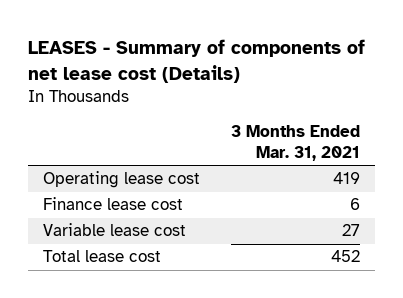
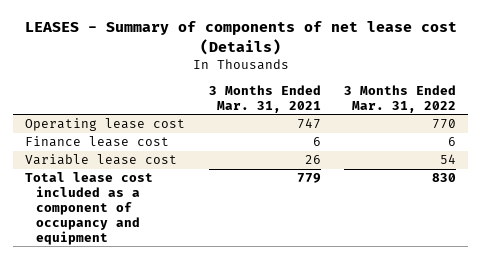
none -> [344,85,457,113] 3 Months Ended Mar. 31, 2022
[332,172,360,185] 419 -> [296,118,321,130] 747
[341,224,360,237] 27 -> [304,155,321,165] 26
[43,250,162,263] Total lease cost -> [24,172,153,245] Total lease cost included as a component of occupancy and equipment
[330,250,360,263] 452 -> [296,173,321,184] 779

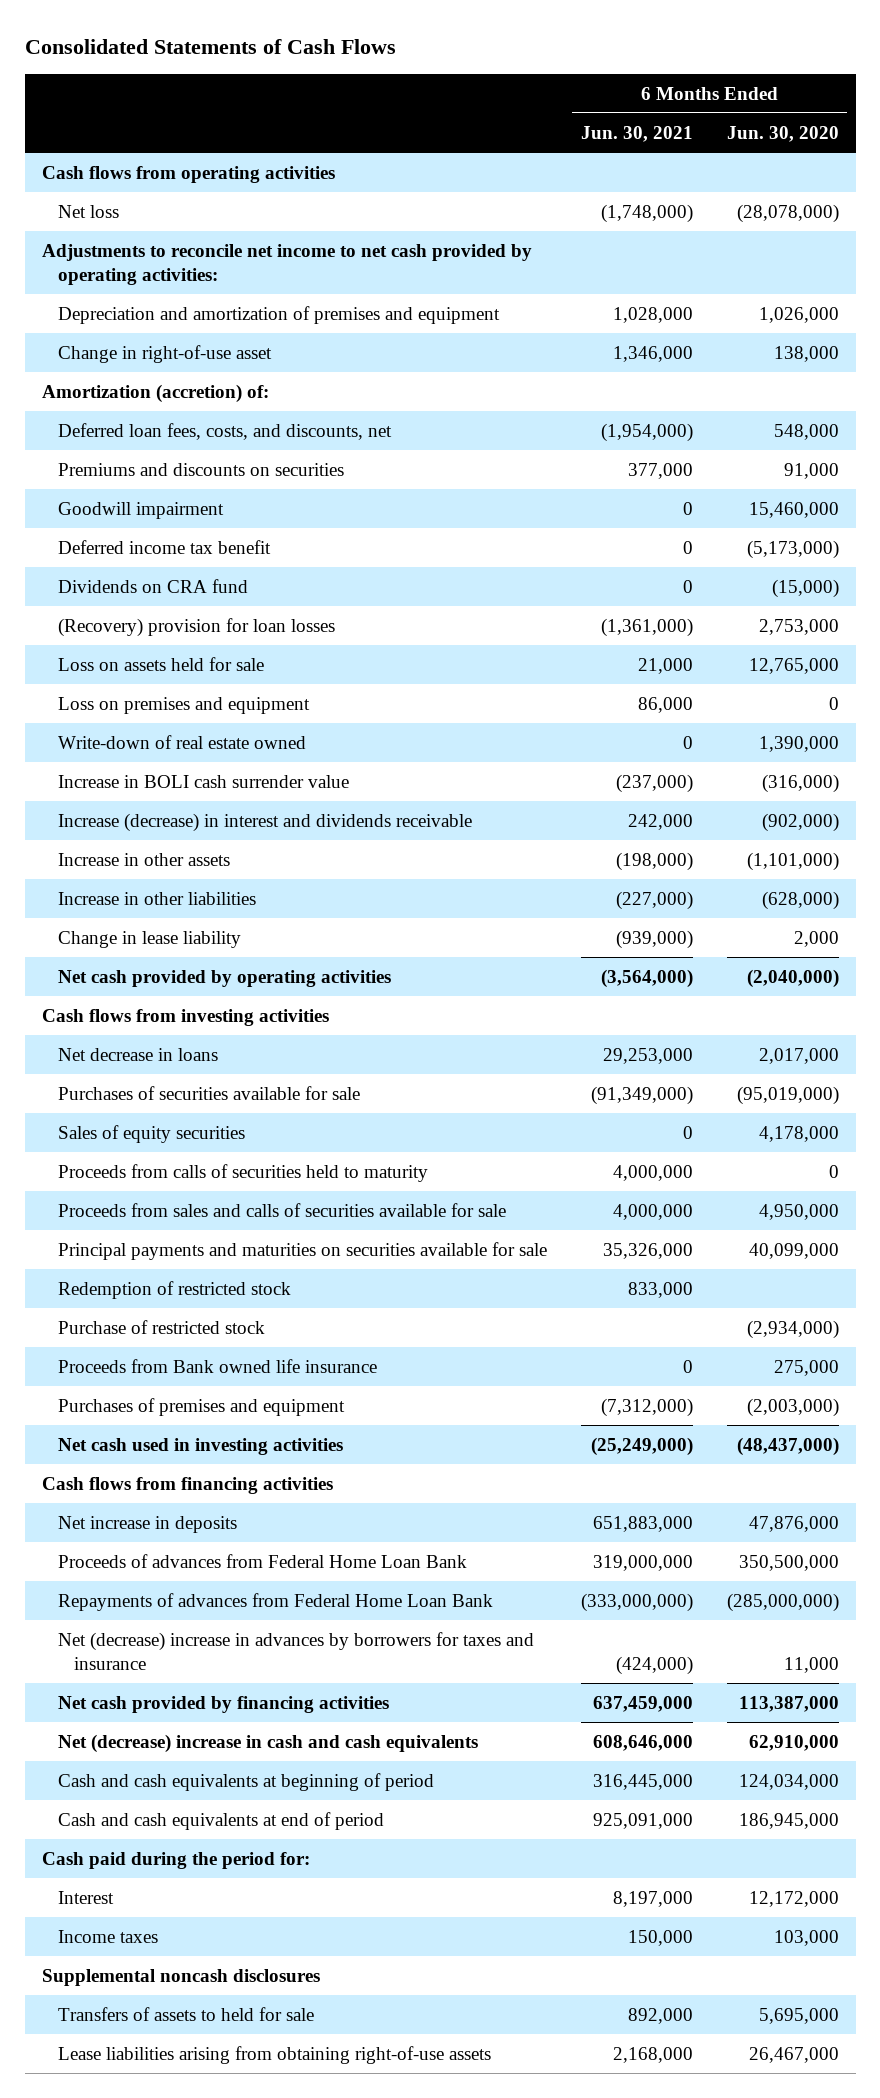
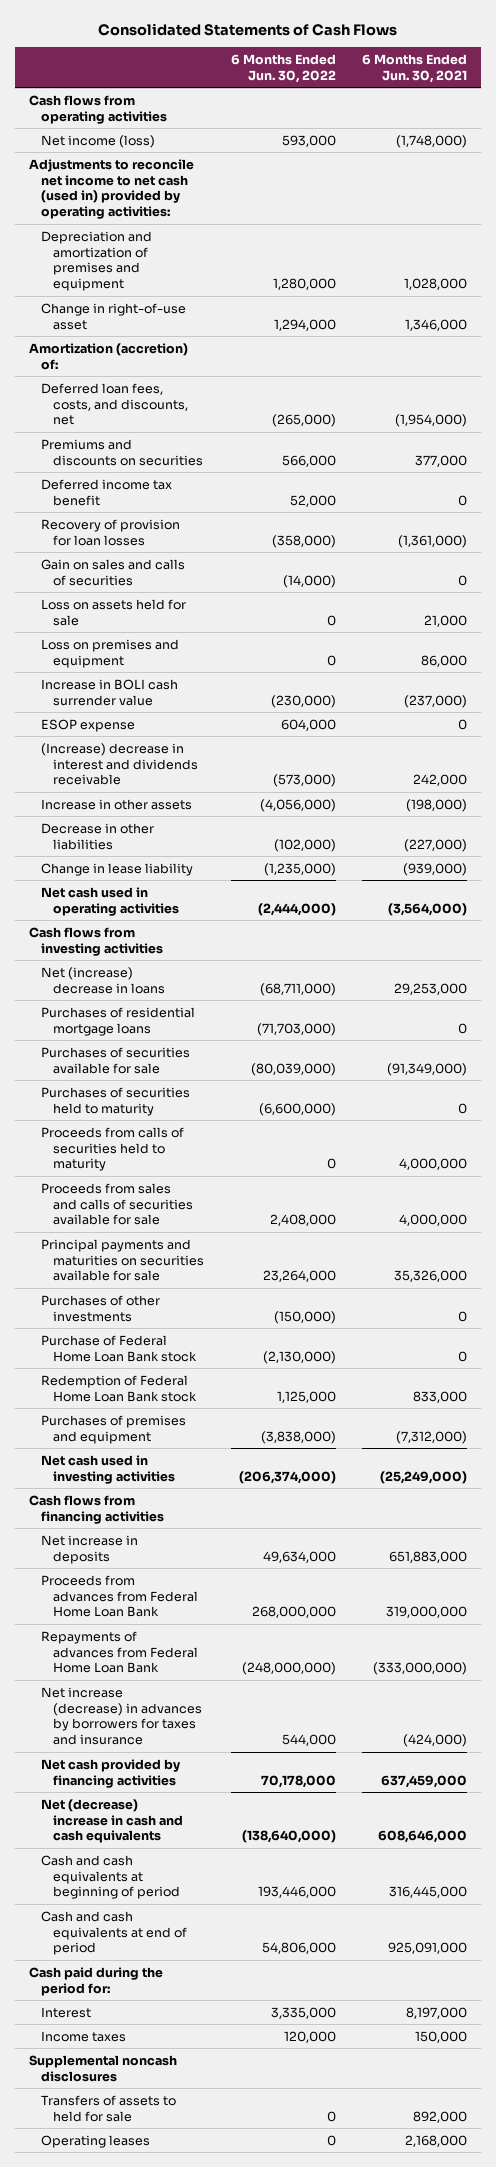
[726,125,839,142] Jun. 30, 2020 -> none
none -> [230,54,336,83] 6 Months Ended Jun. 30, 2022
[57,204,119,218] Net loss -> [40,134,155,148] Net income (loss)
[41,243,532,286] Adjustments to reconcile net income to net cash provided by operating activities: -> [28,158,194,220] Adjustments to reconcile net income to net cash (used in) provided by operating activities:
[57,501,224,519] Goodwill impairment -> none
[57,578,248,593] Dividends on CRA fund -> none
[57,617,335,637] (Recovery) provision for loan losses -> [40,518,180,546] Recovery of provision for loan losses
none -> [40,558,185,586] Gain on sales and calls of securities
[57,734,306,749] Write-down of real estate owned -> none
none -> [40,718,135,732] ESOP expense
[57,812,472,832] Increase (decrease) in interest and dividends receivable -> [40,742,199,786] (Increase) decrease in interest and dividends receivable
[57,891,256,905] Increase in other liabilities -> [40,822,154,850] Decrease in other liabilities
[57,969,391,987] Net cash provided by operating activities -> [40,886,180,916] Net cash used in operating activities
[57,1047,218,1061] Net decrease in loans -> [40,966,166,994] Net (increase) decrease in loans
none -> [40,1006,195,1036] Purchases of residential mortgage loans
[57,1124,245,1143] Sales of equity securities -> none
none -> [40,1086,190,1116] Purchases of securities held to maturity
[57,1319,265,1334] Purchase of restricted stock -> none
[57,1358,377,1373] Proceeds from Bank owned life insurance -> none
none -> [40,1294,160,1322] Purchases of other investments
none -> [40,1334,198,1362] Purchase of Federal Home Loan Bank stock
[57,1280,291,1299] Redemption of restricted stock -> [40,1374,198,1402] Redemption of Federal Home Loan Bank stock
[57,1553,467,1568] Proceeds of advances from Federal Home Loan Bank -> [40,1574,199,1618] Proceeds from advances from Federal Home Loan Bank
[57,1631,534,1671] Net (decrease) increase in advances by borrowers for taxes and insurance -> [40,1686,203,1746] Net increase (decrease) in advances by borrowers for taxes and insurance
[57,2045,491,2064] Lease liabilities arising from obtaining right-of-use assets -> [40,2134,150,2148] Operating leases

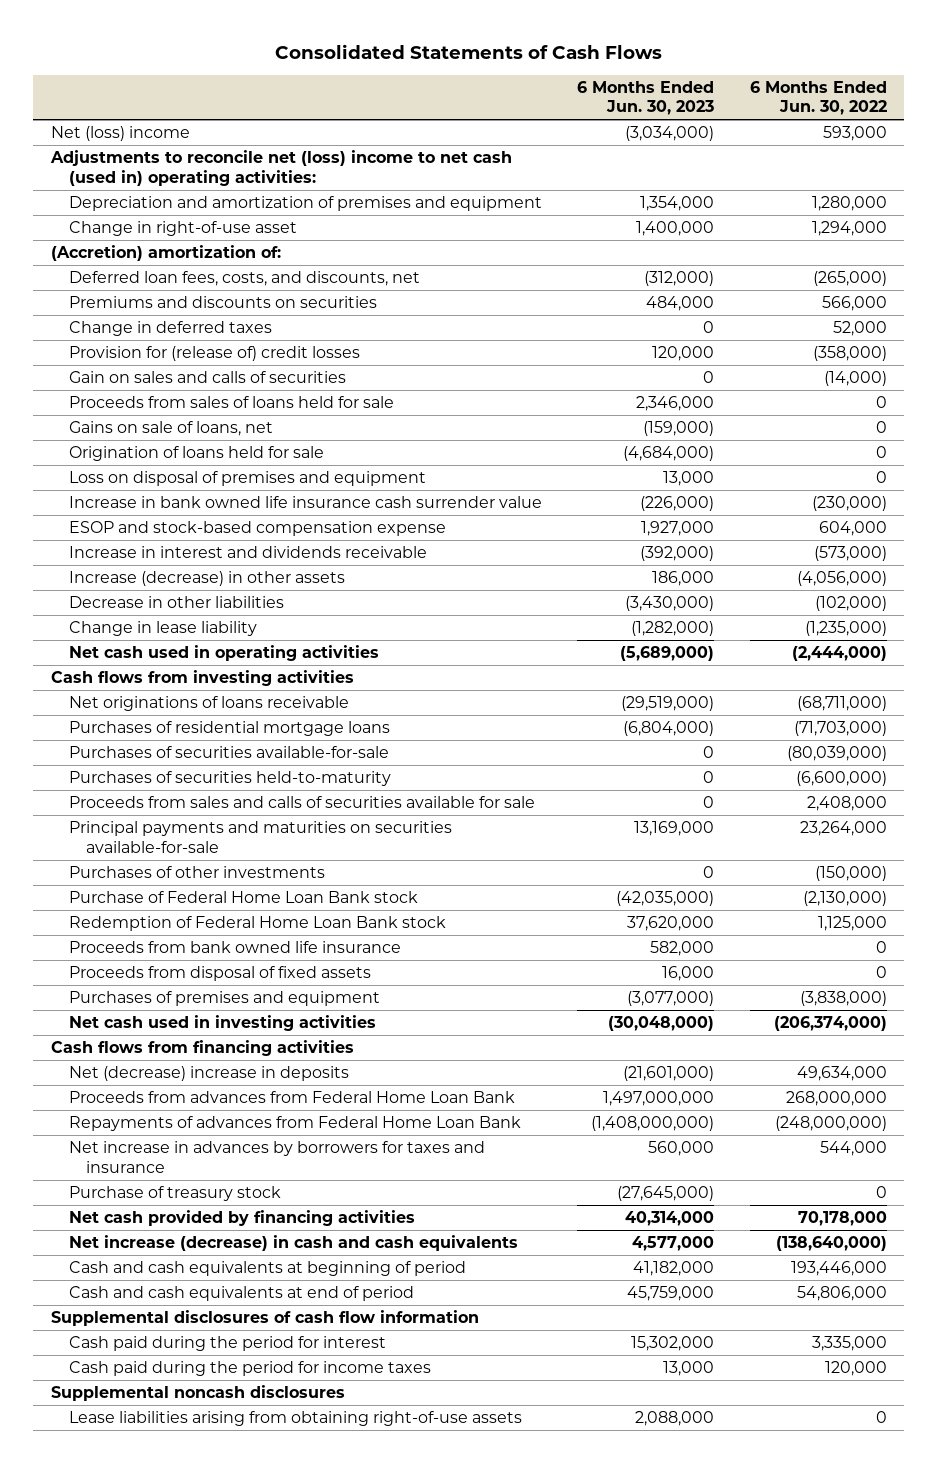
[362,54,468,83] 6 Months Ended Jun. 30, 2021 -> none
none -> [577,80,715,116] 6 Months Ended Jun. 30, 2023
[28,94,167,124] Cash flows from operating activities -> none
[40,134,155,148] Net income (loss) -> [51,126,191,142] Net (loss) income
[28,158,194,220] Adjustments to reconcile net income to net cash (used in) provided by operating activities: -> [50,150,513,186] Adjustments to reconcile net (loss) income to net cash (used in) operating activities:
[28,342,188,370] Amortization (accretion) of: -> [51,245,282,262] (Accretion) amortization of:
[40,478,172,506] Deferred income tax benefit -> [68,321,272,337] Change in deferred taxes
[40,518,180,546] Recovery of provision for loan losses -> [68,346,360,362] Provision for (release of) credit losses
[40,598,186,626] Loss on assets held for sale -> none
[40,718,135,732] ESOP expense -> none
none -> [68,396,394,409] Proceeds from sales of loans held for sale
none -> [68,421,273,437] Gains on sale of loans, net
none -> [68,446,324,462] Origination of loans held for sale
[40,638,179,668] Loss on premises and equipment -> [68,471,426,487] Loss on disposal of premises and equipment
[40,678,178,706] Increase in BOLI cash surrender value -> [68,496,542,509] Increase in bank owned life insurance cash surrender value
none -> [68,521,446,537] ESOP and stock-based compensation expense
[40,742,199,786] (Increase) decrease in interest and dividends receivable -> [68,546,427,559] Increase in interest and dividends receivable
[40,798,192,810] Increase in other assets -> [68,571,345,587] Increase (decrease) in other assets
[40,966,166,994] Net (increase) decrease in loans -> [68,696,349,712] Net originations of loans receivable
[40,1126,184,1172] Proceeds from calls of securities held to maturity -> none
[40,1046,190,1074] Purchases of securities available for sale -> [68,746,389,759] Purchases of securities available-for-sale
[40,1086,190,1116] Purchases of securities held to maturity -> [68,771,391,787] Purchases of securities held-to-maturity
[40,1238,205,1282] Principal payments and maturities on securities available for sale -> [68,821,452,853] Principal payments and maturities on securities available-for-sale
none -> [68,941,401,954] Proceeds from bank owned life insurance
none -> [68,966,371,982] Proceeds from disposal of fixed assets
[40,1534,138,1564] Net increase in deposits -> [68,1066,349,1082] Net (decrease) increase in deposits
[40,1686,203,1746] Net increase (decrease) in advances by borrowers for taxes and insurance -> [68,1141,485,1173] Net increase in advances by borrowers for taxes and insurance
none -> [68,1186,281,1202] Purchase of treasury stock
[40,1798,184,1844] Net (decrease) increase in cash and cash equivalents -> [68,1235,518,1252] Net increase (decrease) in cash and cash equivalents
[28,1966,163,1996] Cash paid during the period for: -> [51,1310,480,1327] Supplemental disclosures of cash flow information
[40,2006,91,2018] Interest -> [68,1336,386,1352] Cash paid during the period for interest
[40,2030,126,2042] Income taxes -> [68,1361,431,1377] Cash paid during the period for income taxes
[40,2094,176,2122] Transfers of assets to held for sale -> none
[40,2134,150,2148] Operating leases -> [68,1411,522,1427] Lease liabilities arising from obtaining right-of-use assets

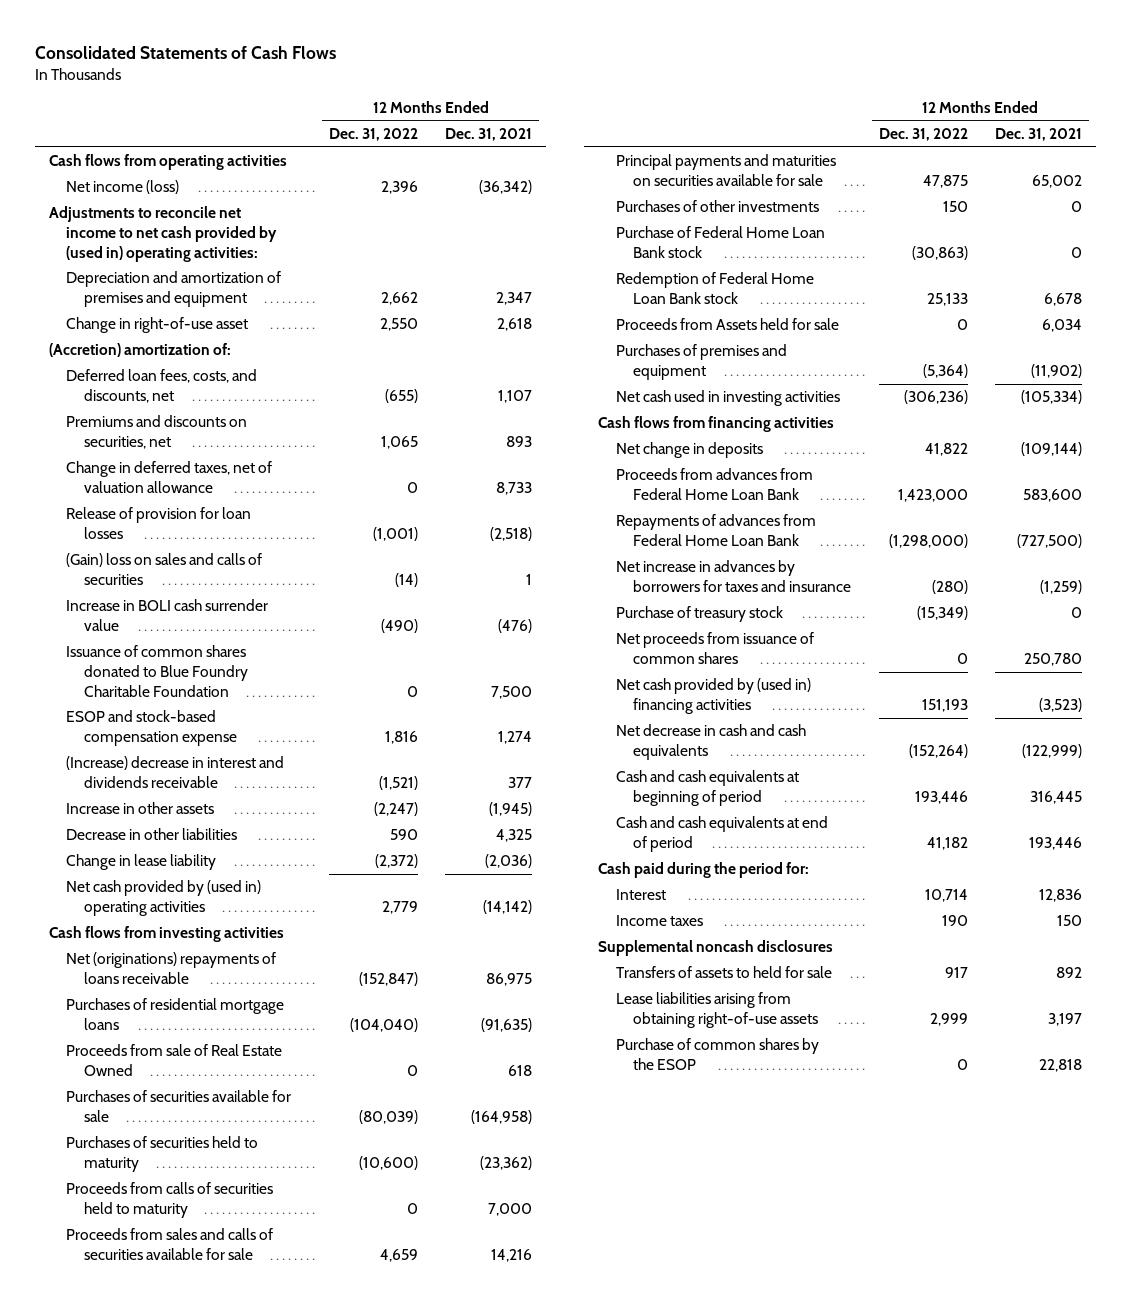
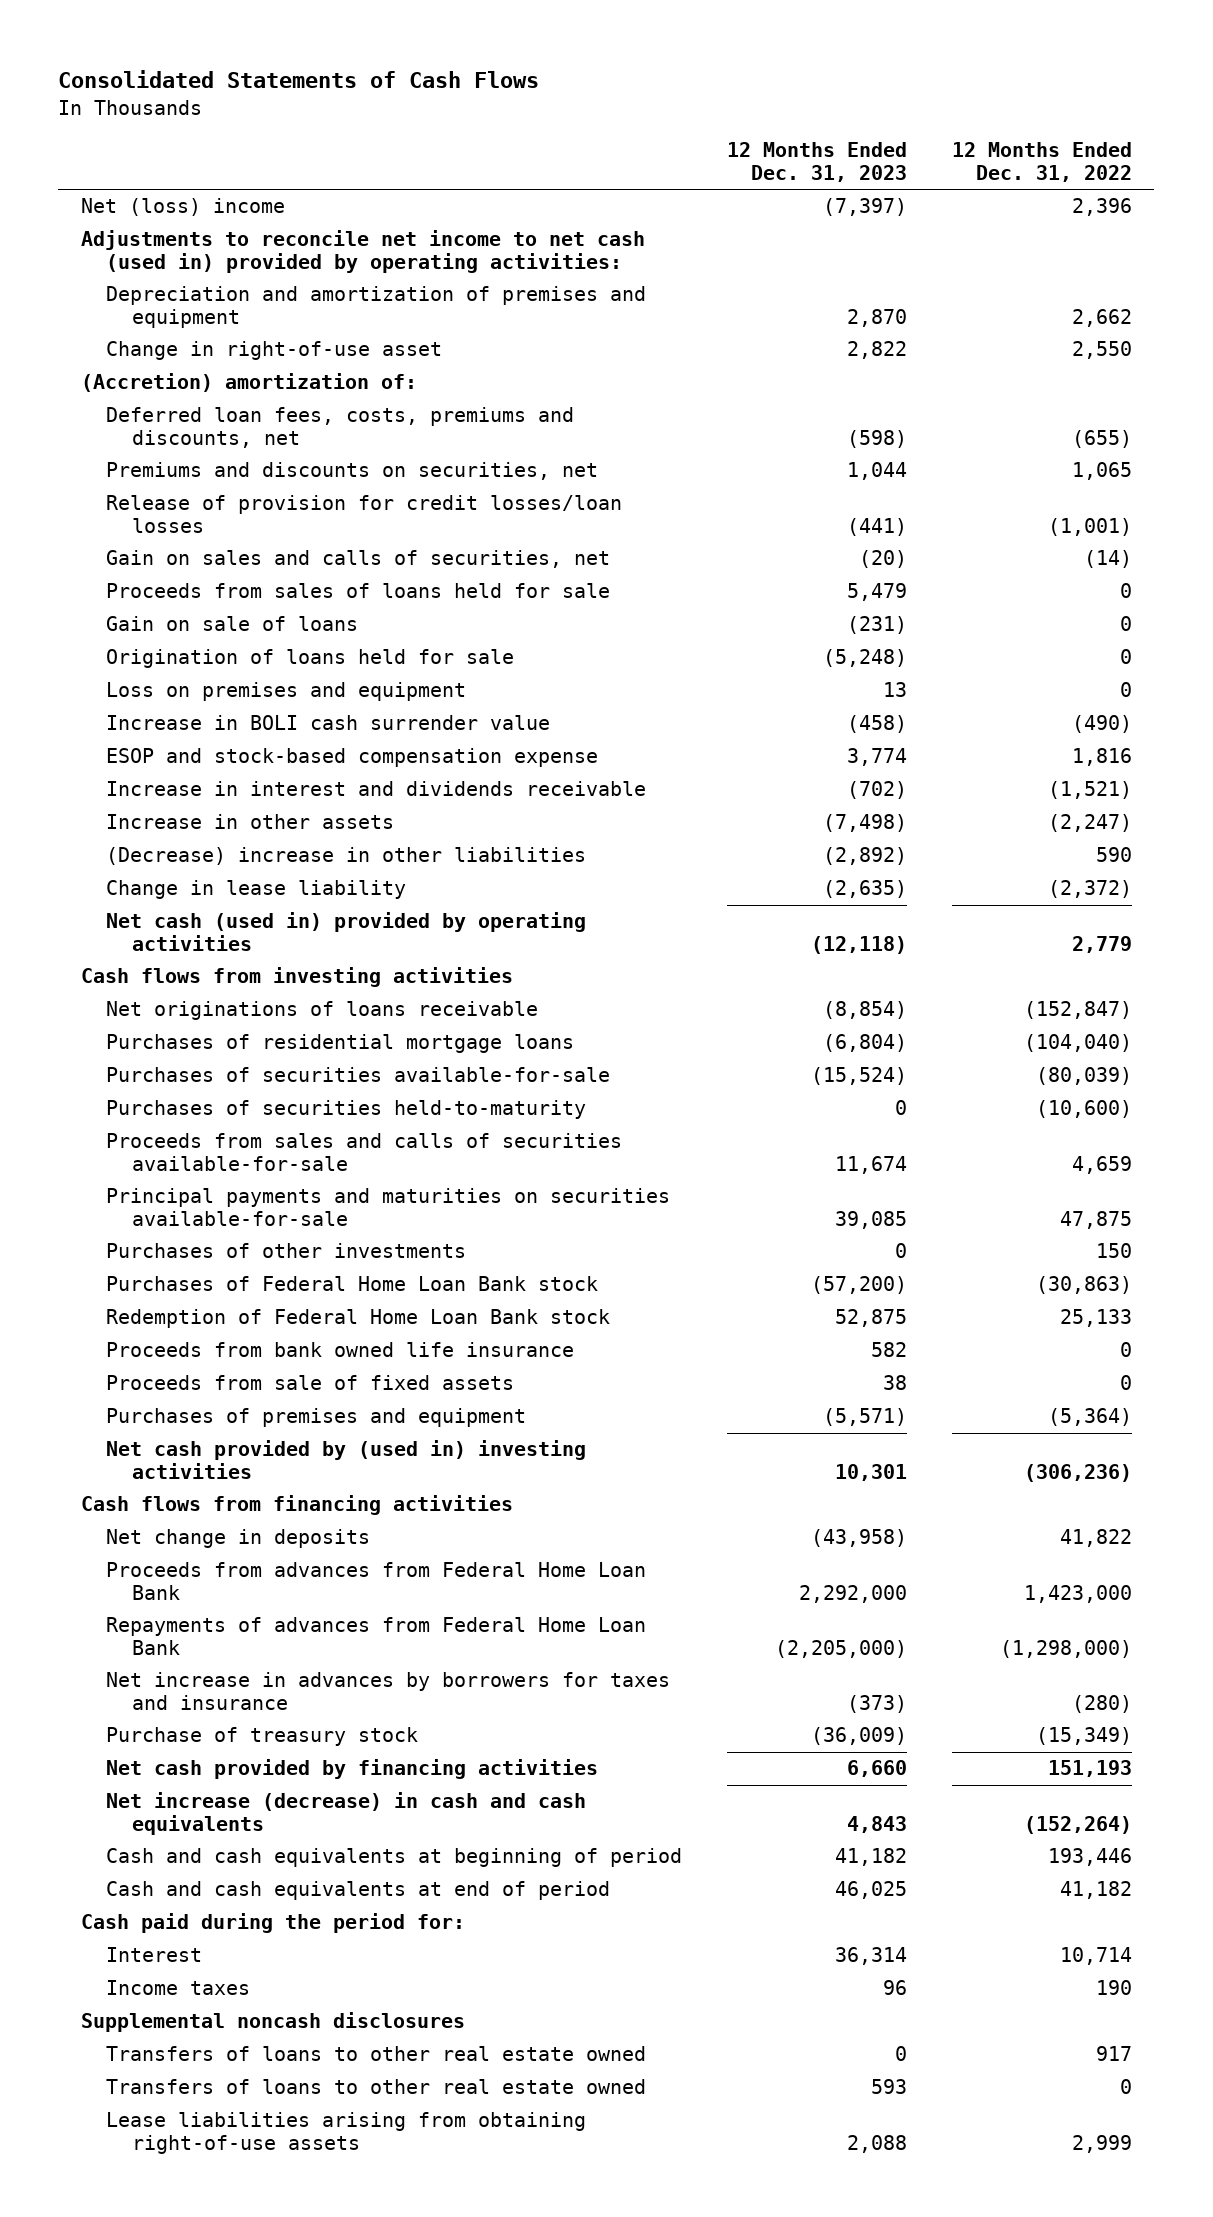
[445,128,533,142] Dec. 31, 2021 -> none
none -> [727,142,908,182] 12 Months Ended Dec. 31, 2023
[48,154,287,171] Cash flows from operating activities -> none
[66,180,180,195] Net income (loss) -> [80,198,285,217] Net (loss) income
[48,206,278,262] Adjustments to reconcile net income to net cash provided by (used in) operating activities: -> [80,230,645,274] Adjustments to reconcile net income to net cash (used in) provided by operating activities:
[66,369,258,404] Deferred loan fees, costs, and discounts, net -> [106,407,575,449] Deferred loan fees, costs, premiums and discounts, net
[66,461,273,494] Change in deferred taxes, net of valuation allowance -> none
[66,507,252,540] Release of provision for loan losses -> [106,495,623,534] Release of provision for credit losses/loan losses
[66,553,263,586] (Gain) loss on sales and calls of securities -> [106,550,611,569] Gain on sales and calls of securities, net
none -> [106,583,611,599] Proceeds from sales of loans held for sale
none -> [106,616,359,632] Gain on sale of loans
none -> [106,649,515,669] Origination of loans held for sale
none -> [106,682,467,702] Loss on premises and equipment
[66,645,248,697] Issuance of common shares donated to Blue Foundry Charitable Foundation -> none
[66,756,285,789] (Increase) decrease in interest and dividends receivable -> [106,781,647,797] Increase in interest and dividends receivable
[66,828,238,841] Decrease in other liabilities -> [106,847,587,866] (Decrease) increase in other liabilities
[66,880,262,917] Net cash provided by (used in) operating activities -> [106,912,587,952] Net cash (used in) provided by operating activities
[66,952,277,985] Net (originations) repayments of loans receivable -> [106,1001,539,1021] Net originations of loans receivable
[66,1044,283,1077] Proceeds from sale of Real Estate Owned -> none
[66,1182,274,1219] Proceeds from calls of securities held to maturity -> none
[66,1090,292,1123] Purchases of securities available for sale -> [106,1067,611,1083] Purchases of securities available-for-sale
[66,1136,259,1173] Purchases of securities held to maturity -> [106,1100,587,1120] Purchases of securities held-to-maturity
[66,1228,274,1261] Proceeds from sales and calls of securities available for sale -> [106,1133,623,1172] Proceeds from sales and calls of securities available-for-sale
[615,154,836,187] Principal payments and maturities on securities available for sale -> [106,1188,671,1227] Principal payments and maturities on securities available-for-sale
[615,226,825,259] Purchase of Federal Home Loan Bank stock -> [106,1276,599,1292] Purchases of Federal Home Loan Bank stock
none -> [106,1342,575,1358] Proceeds from bank owned life insurance
[615,318,839,331] Proceeds from Assets held for sale -> [106,1375,515,1391] Proceeds from sale of fixed assets
[615,390,840,407] Net cash used in investing activities -> [106,1440,587,1480] Net cash provided by (used in) investing activities
[615,632,814,665] Net proceeds from issuance of common shares -> none
[615,678,811,715] Net cash provided by (used in) financing activities -> [106,1759,599,1780] Net cash provided by financing activities
[615,724,806,761] Net decrease in cash and cash equivalents -> [106,1792,587,1836] Net increase (decrease) in cash and cash equivalents
[615,966,832,979] Transfers of assets to held for sale -> [106,2046,647,2062] Transfers of loans to other real estate owned
none -> [106,2079,647,2095] Transfers of loans to other real estate owned
[615,1038,819,1071] Purchase of common shares by the ESOP -> none

